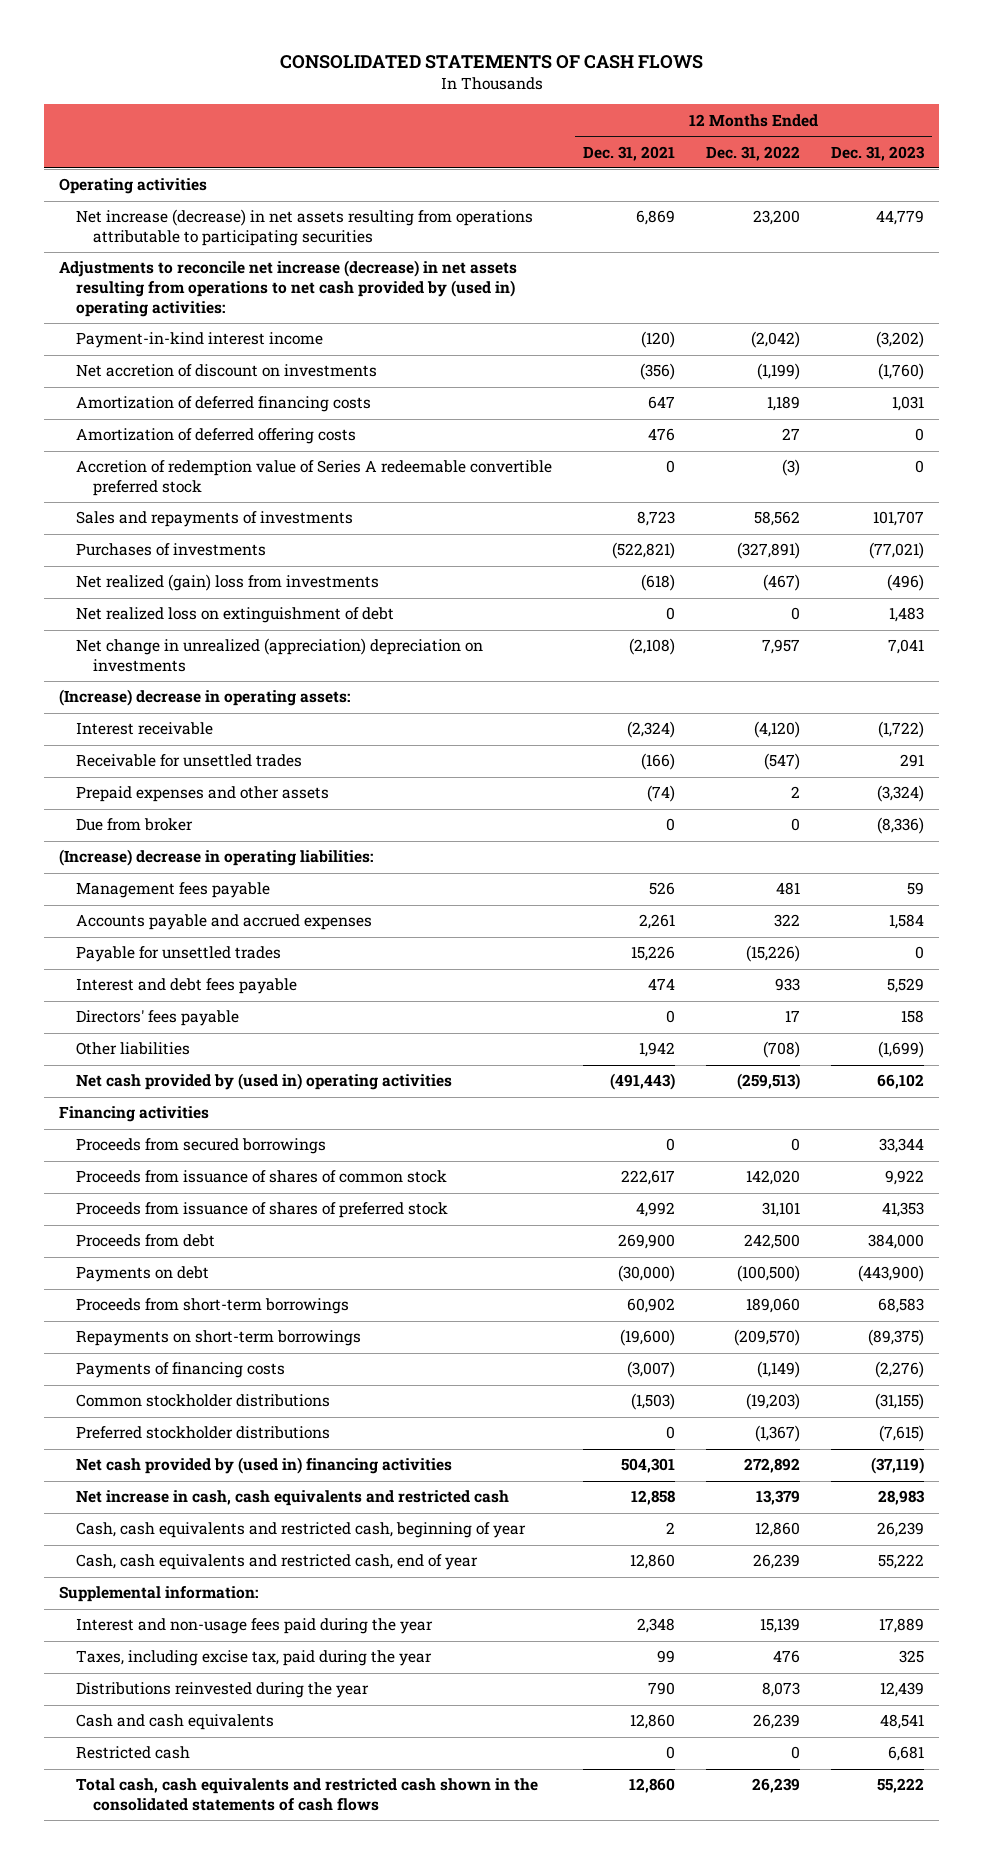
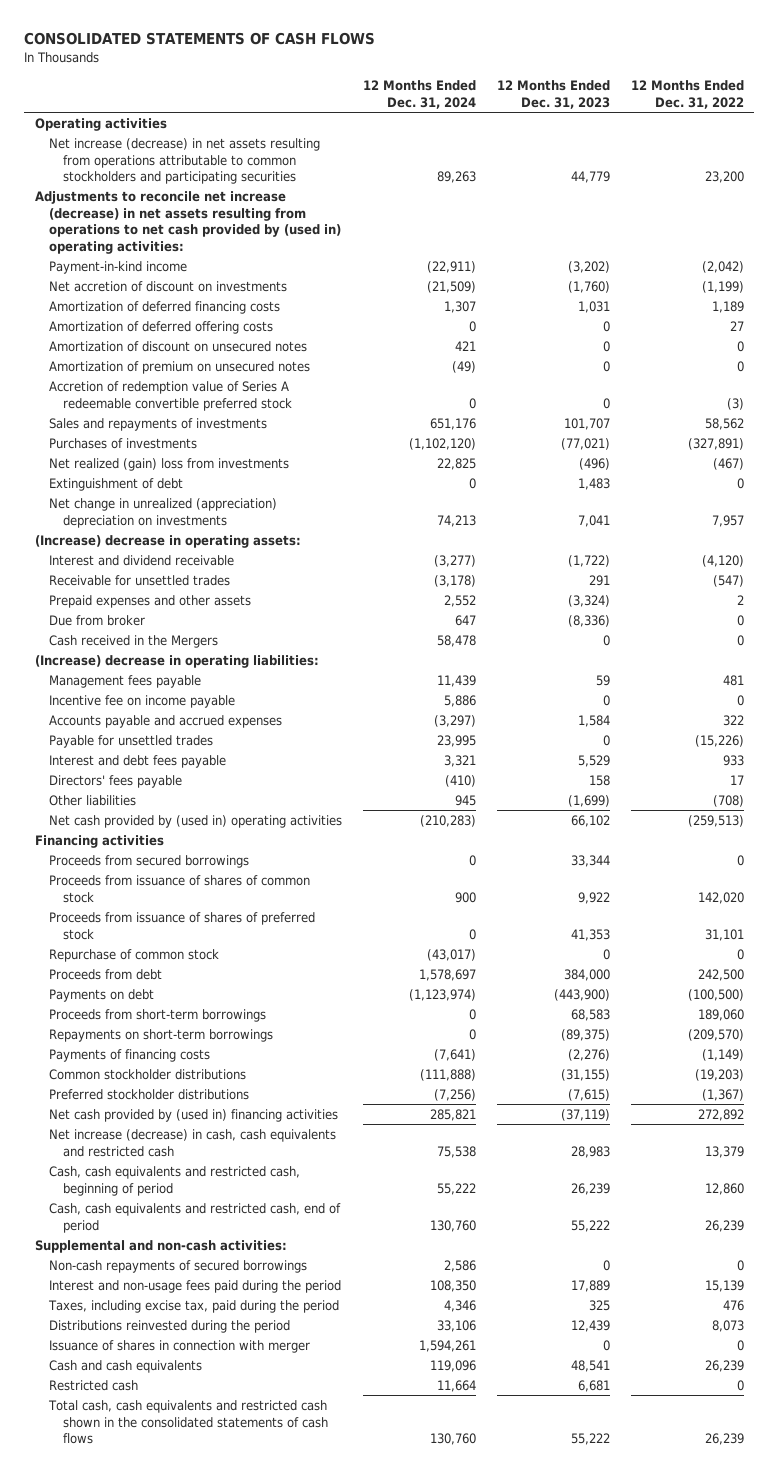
[583,145,676,161] Dec. 31, 2021 -> none
none -> [362,80,476,109] 12 Months Ended Dec. 31, 2024
[76,209,534,246] Net increase (decrease) in net assets resulting from operations attributable to participating securities -> [48,137,320,185] Net increase (decrease) in net assets resulting from operations attributable to common stockholders and participating securities
[76,332,324,349] Payment-in-kind interest income -> [48,260,187,274] Payment-in-kind income
none -> [48,340,307,352] Amortization of discount on unsecured notes
none -> [48,360,310,374] Amortization of premium on unsecured notes
[76,607,395,624] Net realized loss on extinguishment of debt -> [48,477,183,491] Extinguishment of debt
[76,722,214,736] Interest receivable -> [48,554,234,566] Interest and dividend receivable
none -> [48,634,218,648] Cash received in the Mergers
none -> [48,694,235,708] Incentive fee on income payable
none -> [48,948,219,962] Repurchase of common stock
[76,1490,510,1507] Net increase in cash, cash equivalents and restricted cash -> [48,1128,336,1157] Net increase (decrease) in cash, cash equivalents and restricted cash
[76,1522,527,1539] Cash, cash equivalents and restricted cash, beginning of year -> [48,1165,300,1196] Cash, cash equivalents and restricted cash, beginning of period
[76,1554,479,1571] Cash, cash equivalents and restricted cash, end of year -> [48,1202,341,1233] Cash, cash equivalents and restricted cash, end of period
[59,1586,259,1603] Supplemental information: -> [34,1239,287,1253] Supplemental and non-cash activities:
none -> [48,1259,307,1273] Non-cash repayments of secured borrowings
[76,1618,434,1635] Interest and non-usage fees paid during the year -> [48,1279,341,1293] Interest and non-usage fees paid during the period
[76,1650,433,1667] Taxes, including excise tax, paid during the year -> [47,1299,339,1313] Taxes, including excise tax, paid during the period
[76,1682,370,1699] Distributions reinvested during the year -> [48,1319,290,1333] Distributions reinvested during the period
none -> [48,1339,310,1353] Issuance of shares in connection with merger

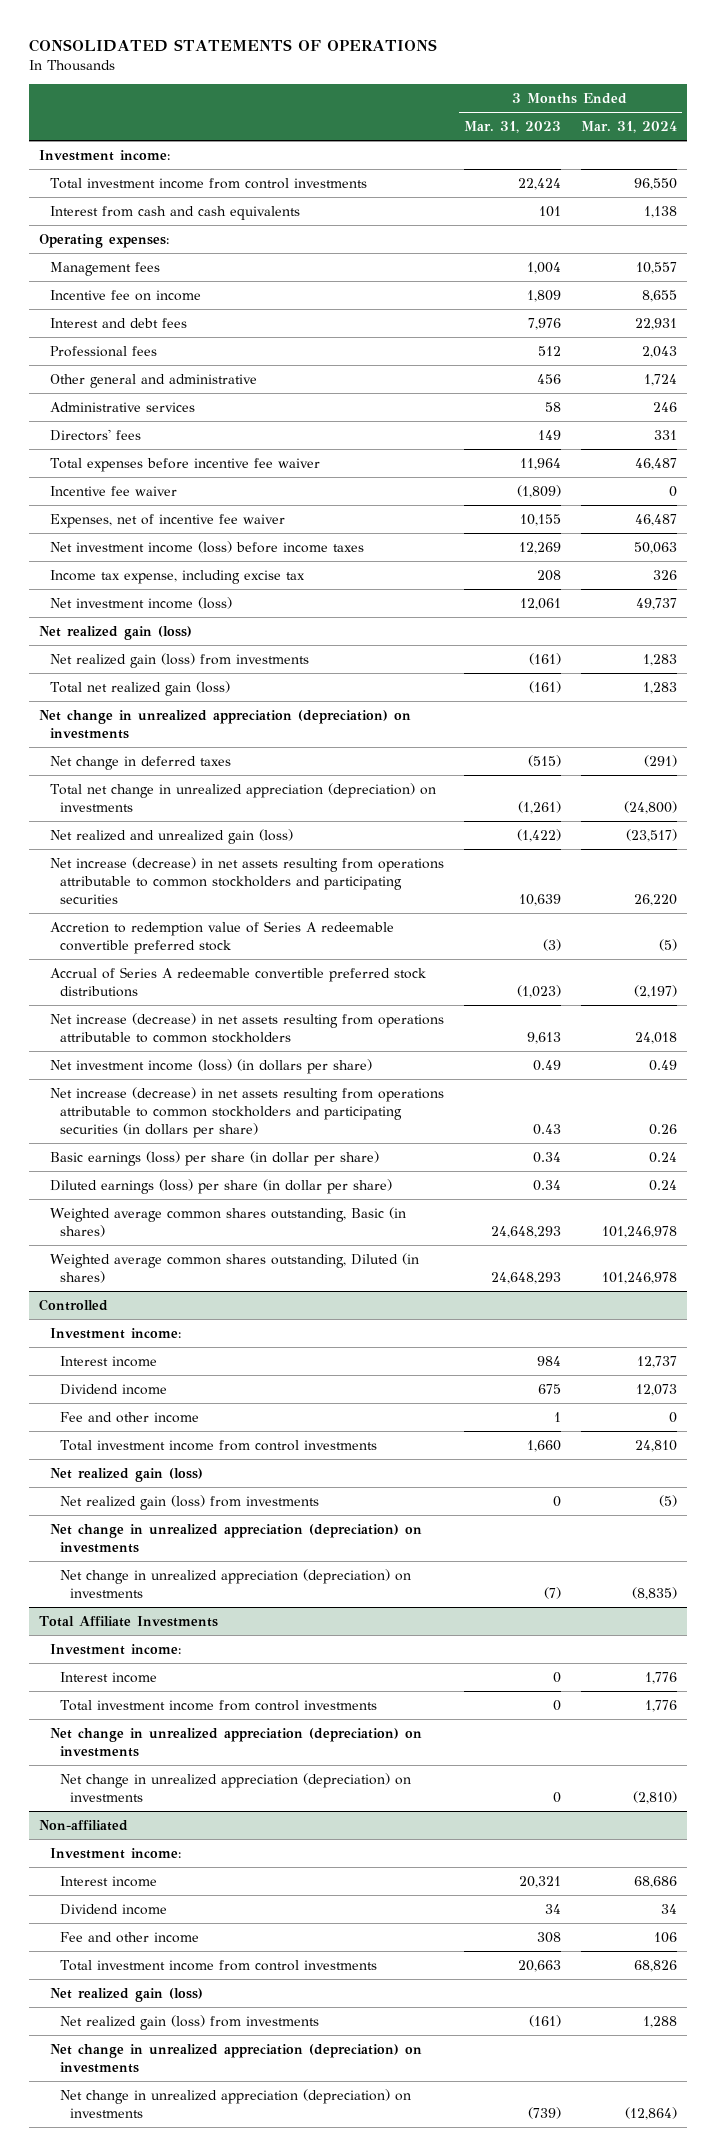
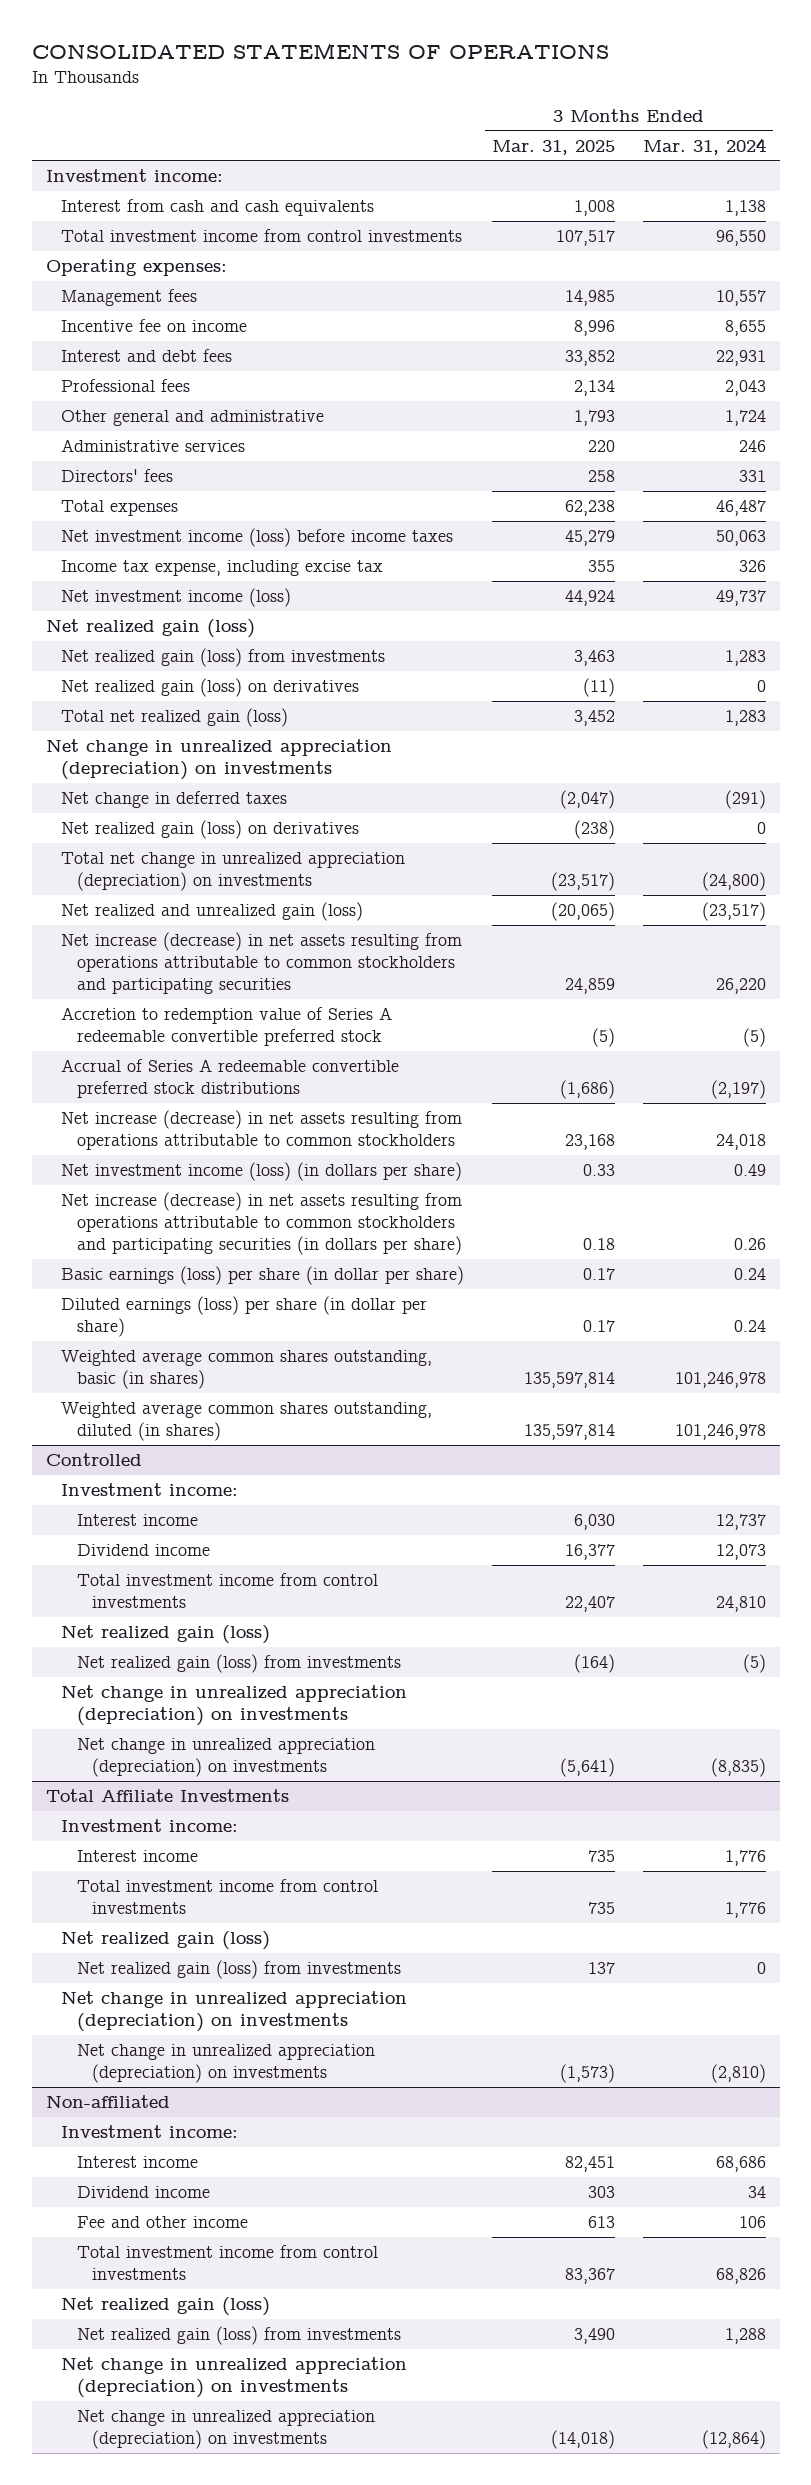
[463,121,561,134] Mar. 31, 2023 -> none
none -> [491,139,615,155] Mar. 31, 2025
[49,178,367,190] Total investment income from control investments -> [61,229,463,243] Total investment income from control investments
[49,486,177,497] Incentive fee waiver -> none
[49,514,285,529] Expenses, net of incentive fee waiver -> none
[49,458,320,473] Total expenses before incentive fee waiver -> [61,500,179,517] Total expenses
none -> [61,678,360,698] Net realized gain (loss) on derivatives
none -> [61,820,360,840] Net realized gain (loss) on derivatives
[49,1207,406,1237] Weighted average common shares outstanding, Basic (in shares) -> [61,1350,433,1390] Weighted average common shares outstanding, basic (in shares)
[49,1253,419,1283] Weighted average common shares outstanding, Diluted (in shares) -> [61,1402,433,1442] Weighted average common shares outstanding, diluted (in shares)
[59,1412,199,1424] Fee and other income -> none
none -> [61,1931,271,1951] Net realized gain (loss)
none -> [76,1960,401,1980] Net realized gain (loss) from investments

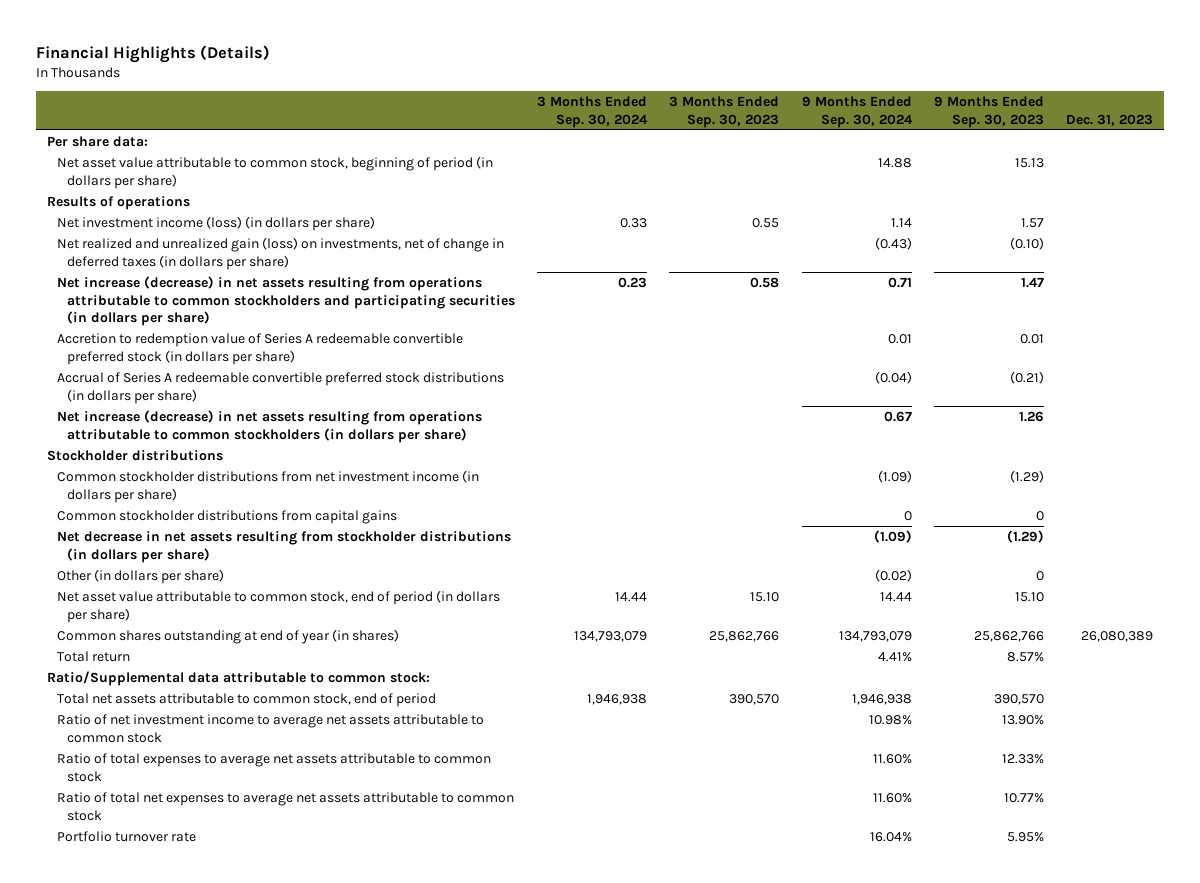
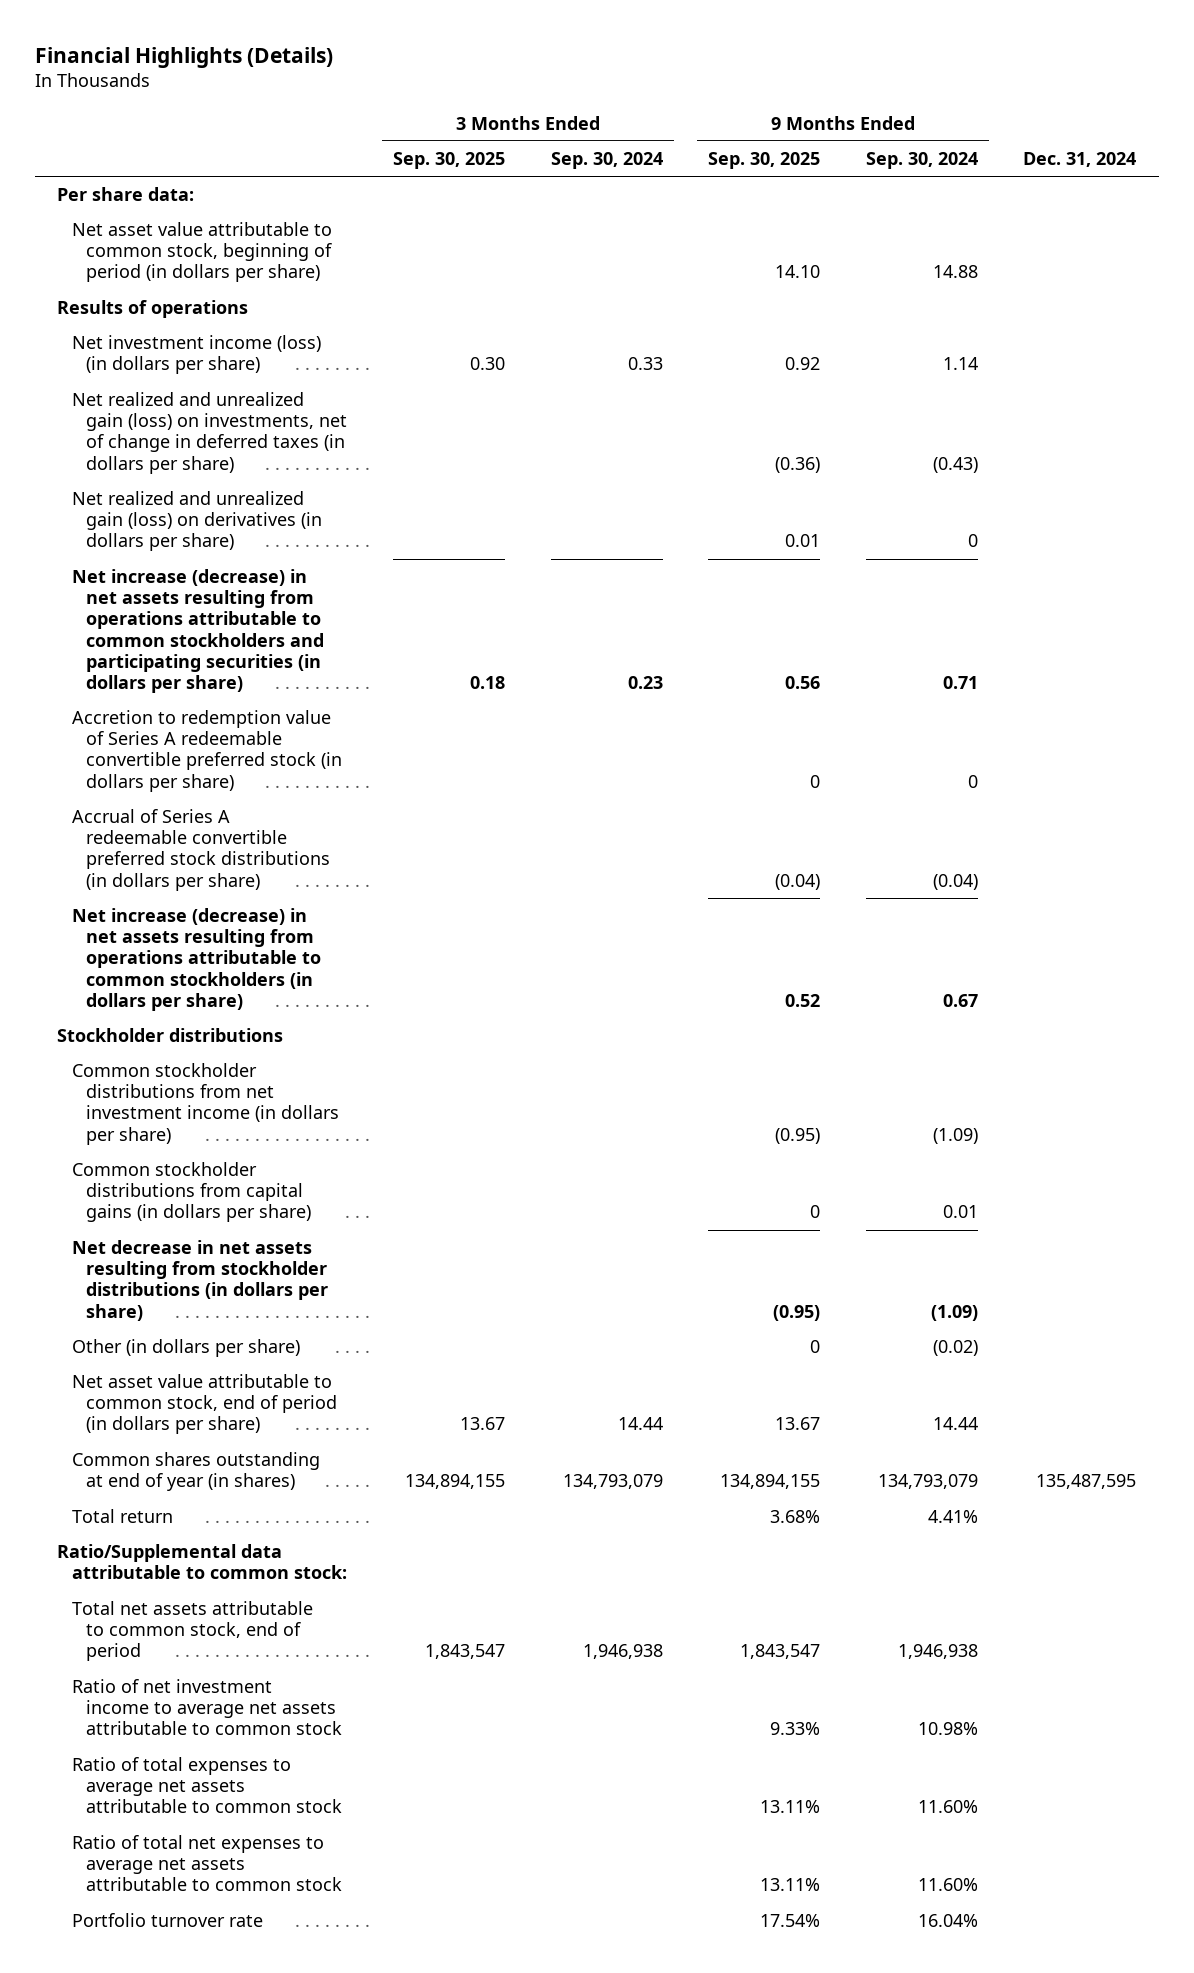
[669,96,780,128] 3 Months Ended Sep. 30, 2023 -> none
[934,96,1045,128] 9 Months Ended Sep. 30, 2023 -> none
[1066,113,1154,126] Dec. 31, 2023 -> none
none -> [393,152,506,170] Sep. 30, 2025
none -> [708,152,821,170] Sep. 30, 2025
none -> [1023,152,1137,168] Dec. 31, 2024
none -> [71,491,323,552] Net realized and unrealized gain (loss) on derivatives (in dollars per share)
[887,334,912,345] 0.01 -> [967,774,978,788] 0
[56,510,397,525] Common stockholder distributions from capital gains -> [71,1162,312,1223] Common stockholder distributions from capital gains (in dollars per share)
[903,511,912,522] 0 -> [942,1205,978,1219] 0.01

